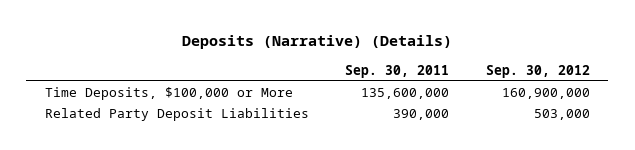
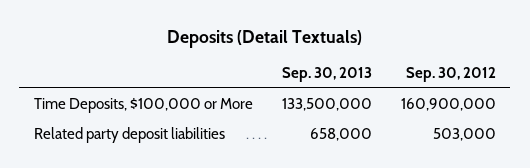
[182,35,453,50] Deposits (Narrative) (Details) -> [166,29,362,48] Deposits (Detail Textuals)
[345,64,450,78] Sep. 30, 2011 -> none
none -> [281,67,372,83] Sep. 30, 2013
[44,108,309,122] Related Party Deposit Liabilities -> [33,127,225,144] Related party deposit liabilities

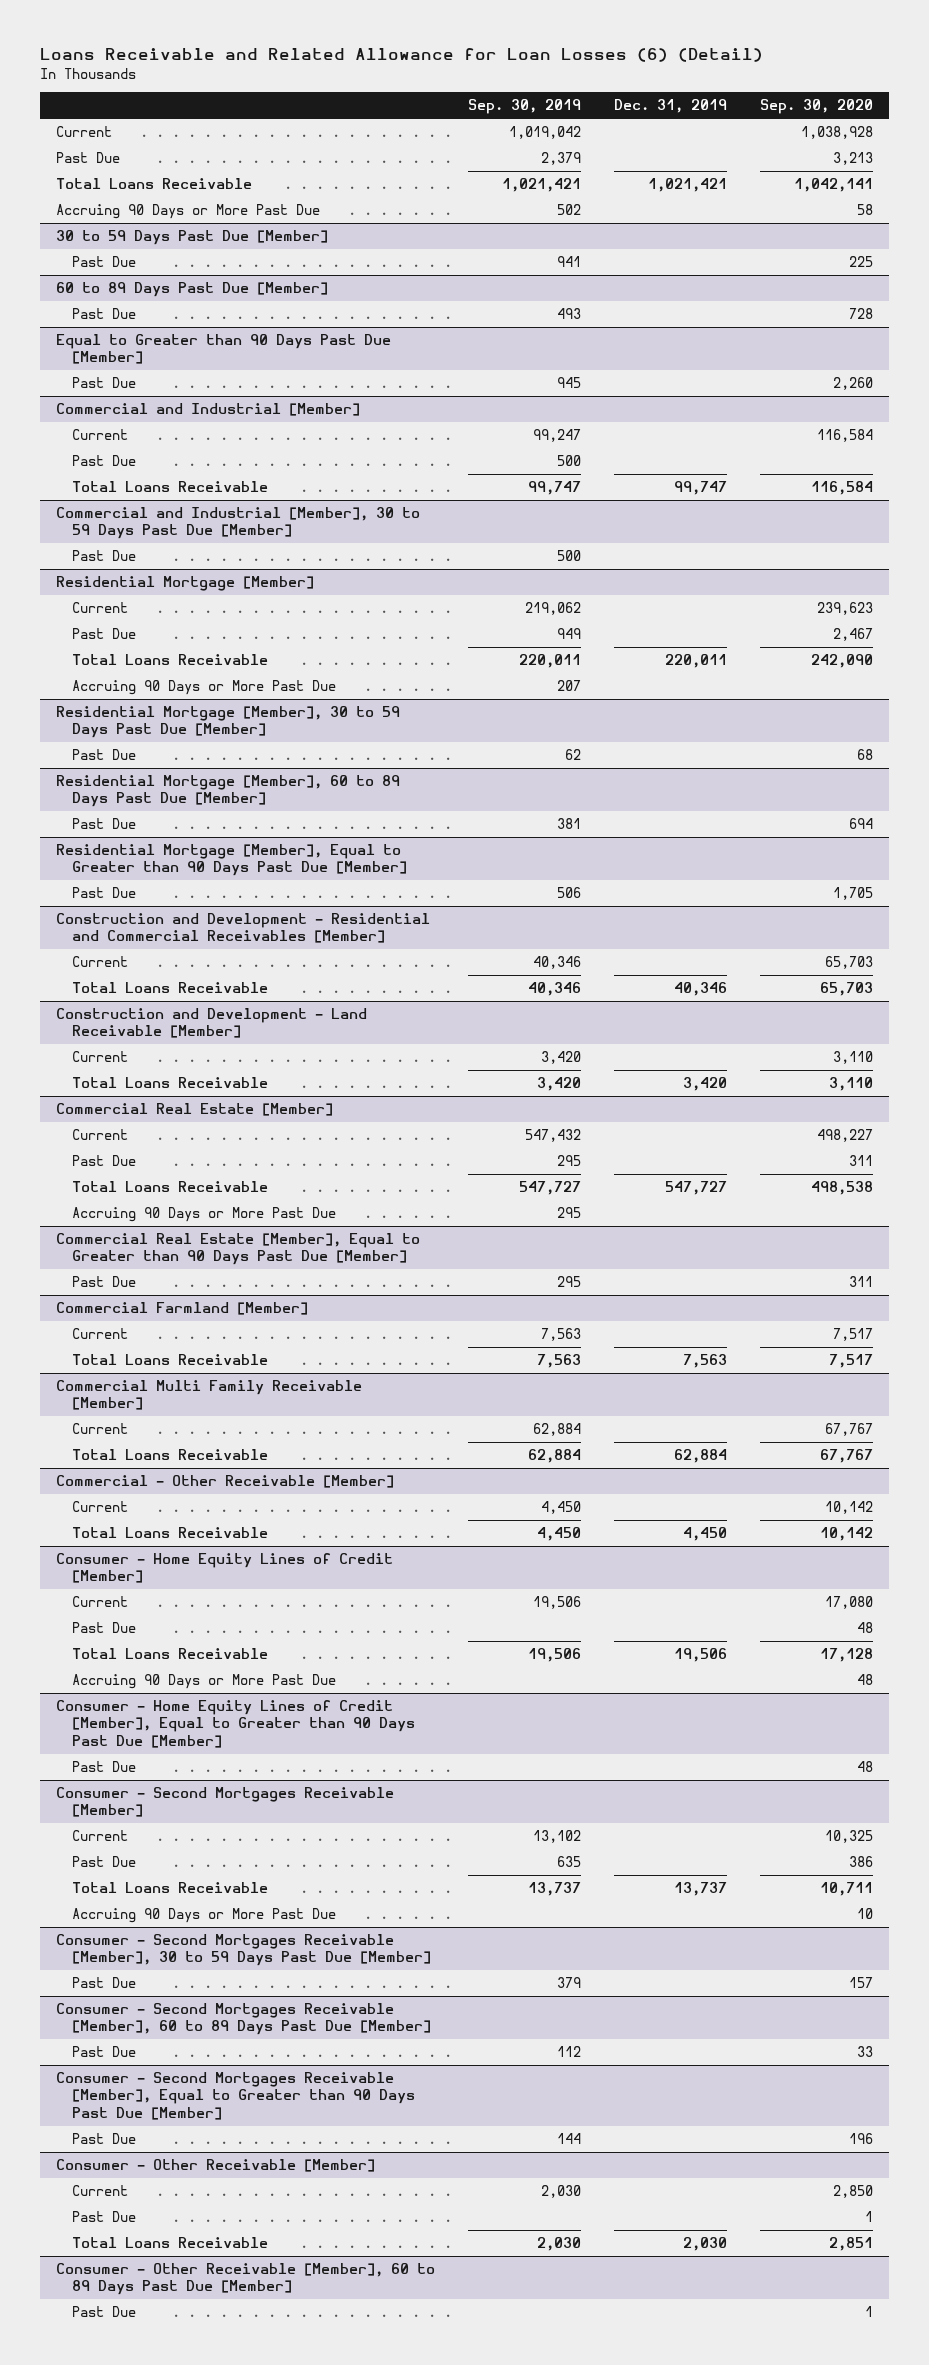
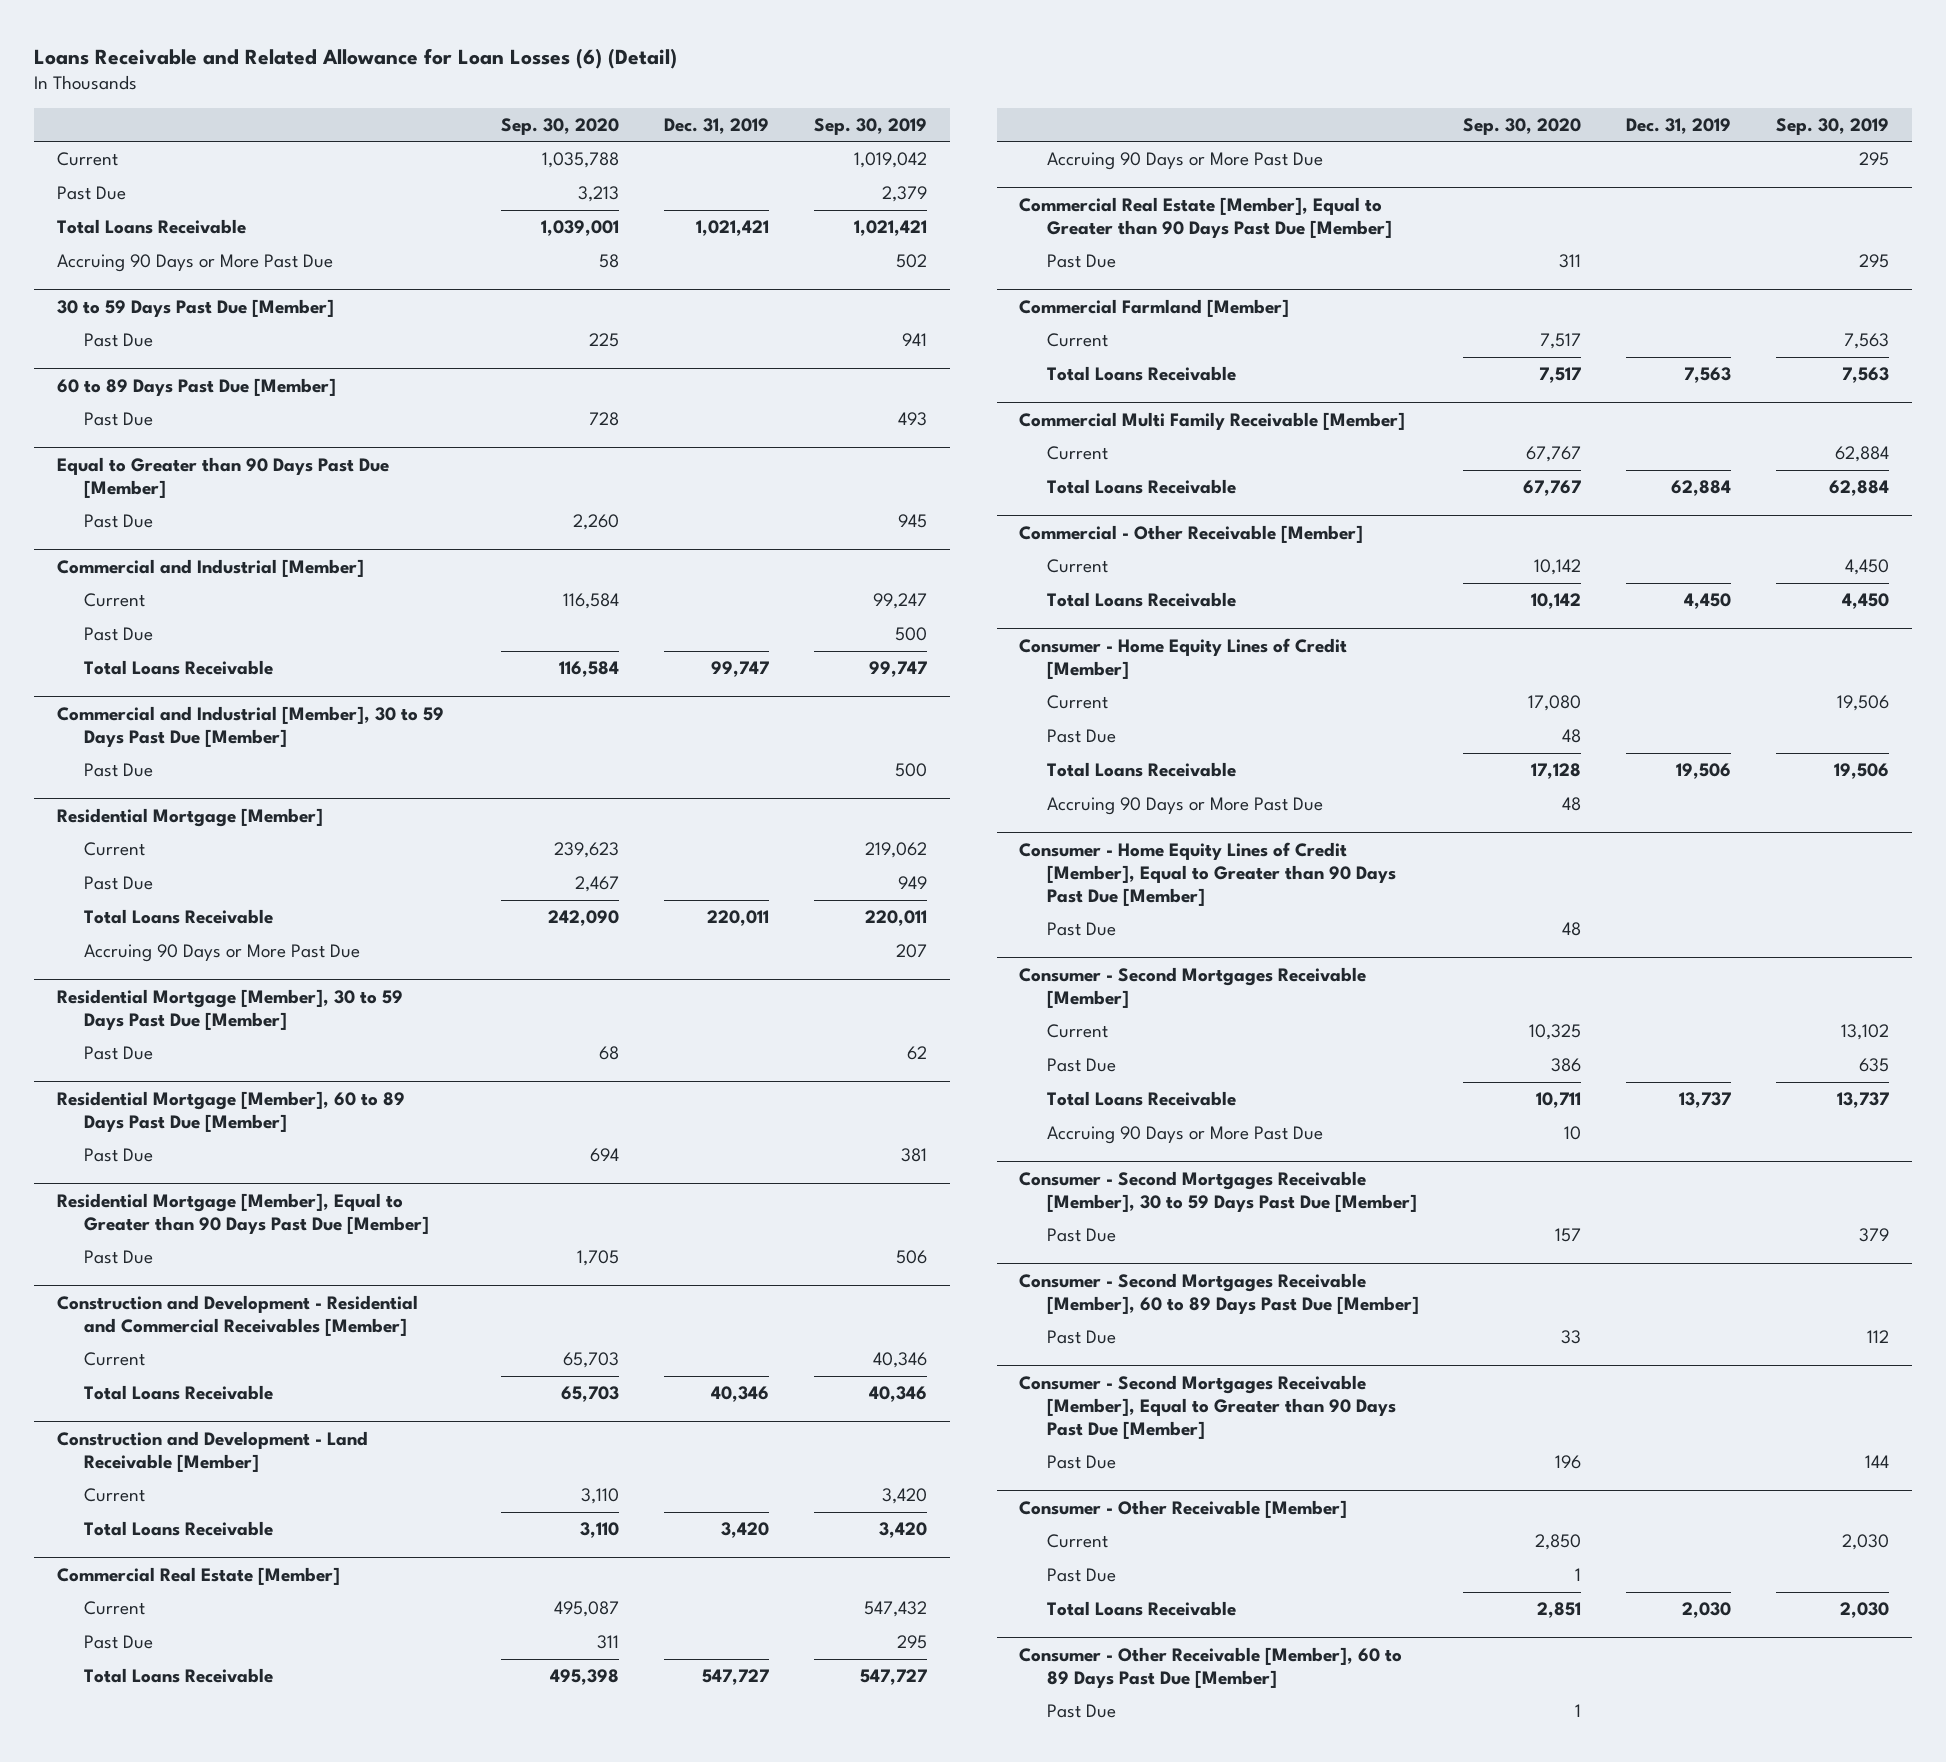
[800,126,873,140] 1,038,928 -> [542,151,620,168] 1,035,788
[793,178,873,193] 1,042,141 -> [541,219,620,236] 1,039,001
[816,1129,873,1143] 498,227 -> [554,1600,620,1617] 495,087
[810,1181,873,1196] 498,538 -> [550,1668,620,1685] 495,398

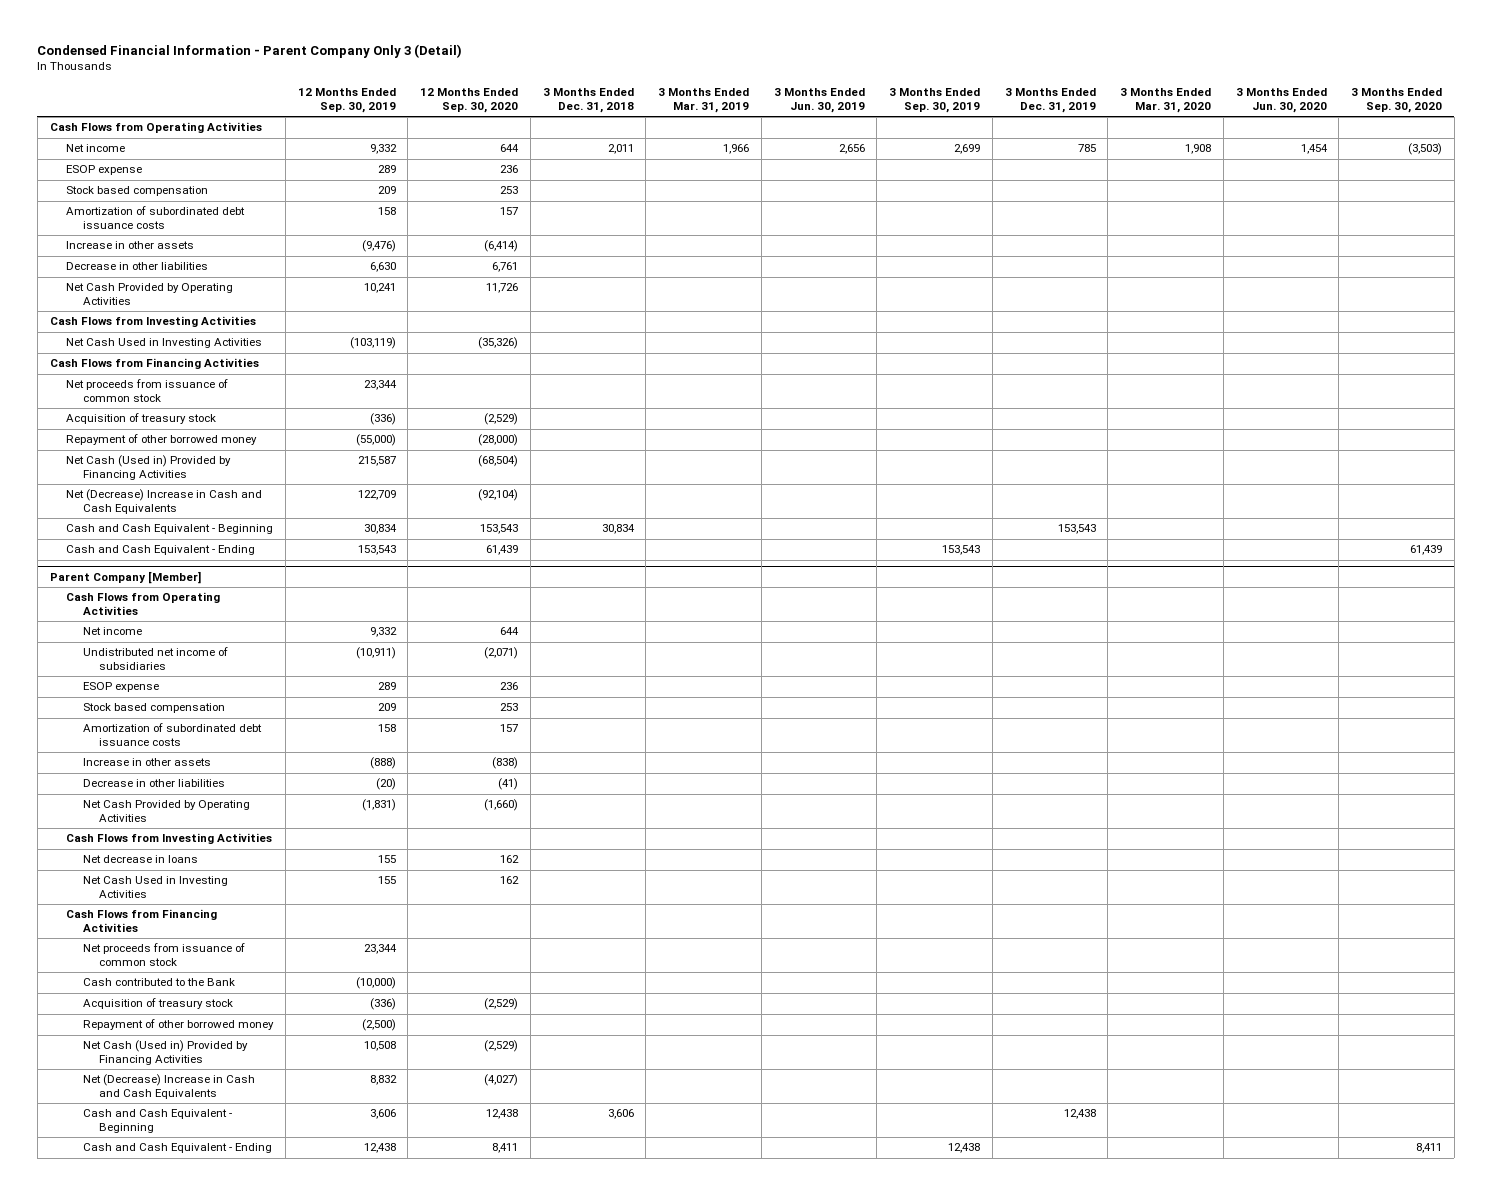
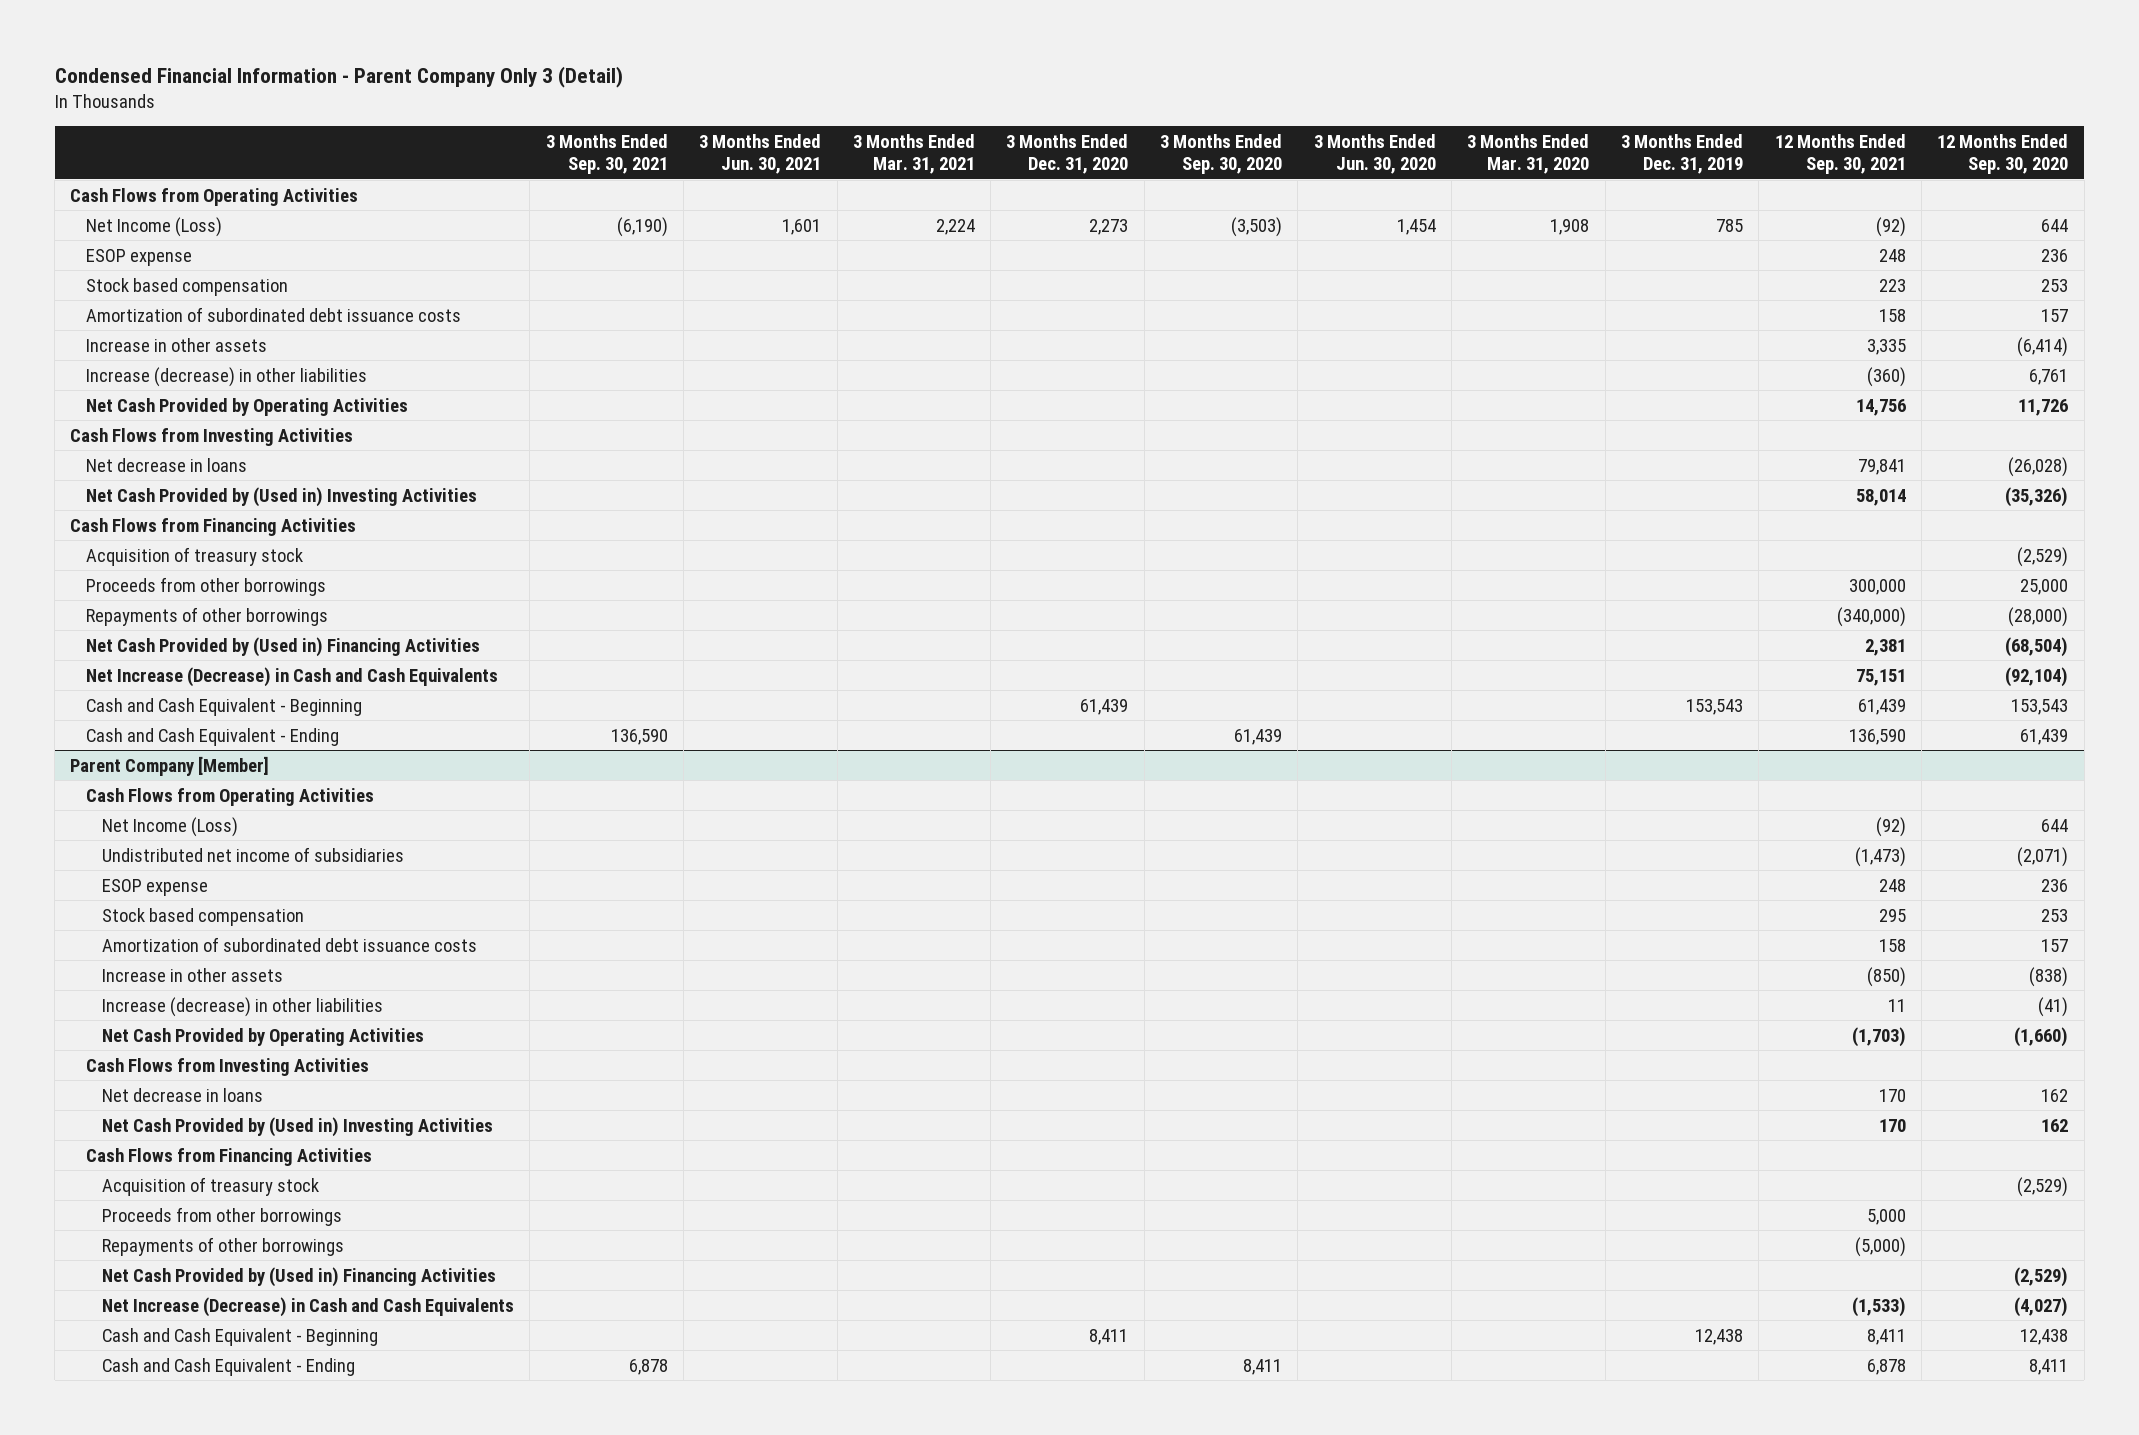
[297,88,396,113] 12 Months Ended Sep. 30, 2019 -> none
[542,88,634,113] 3 Months Ended Dec. 31, 2018 -> none
[658,88,750,113] 3 Months Ended Mar. 31, 2019 -> none
[773,88,865,113] 3 Months Ended Jun. 30, 2019 -> none
[889,88,981,113] 3 Months Ended Sep. 30, 2019 -> none
none -> [545,134,668,175] 3 Months Ended Sep. 30, 2021
none -> [699,134,822,175] 3 Months Ended Jun. 30, 2021
none -> [852,134,975,175] 3 Months Ended Mar. 31, 2021
none -> [1006,134,1129,175] 3 Months Ended Dec. 31, 2020
none -> [1774,134,1906,175] 12 Months Ended Sep. 30, 2021
[66,144,126,153] Net income -> [86,216,223,237] Net Income (Loss)
[66,262,209,271] Decrease in other liabilities -> [86,366,368,387] Increase (decrease) in other liabilities
none -> [86,457,248,472] Net decrease in loans
[66,338,263,349] Net Cash Used in Investing Activities -> [86,486,478,507] Net Cash Provided by (Used in) Investing Activities
[66,379,229,403] Net proceeds from issuance of common stock -> none
none -> [86,576,327,596] Proceeds from other borrowings
[66,434,258,446] Repayment of other borrowed money -> [86,606,329,626] Repayments of other borrowings
[66,455,232,481] Net Cash (Used in) Provided by Financing Activities -> [86,636,481,657] Net Cash Provided by (Used in) Financing Activities
[66,489,263,515] Net (Decrease) Increase in Cash and Cash Equivalents -> [86,666,499,687] Net Increase (Decrease) in Cash and Cash Equivalents
[82,627,142,636] Net income -> [101,816,238,837] Net Income (Loss)
[82,779,225,788] Decrease in other liabilities -> [101,996,383,1017] Increase (decrease) in other liabilities
[82,876,228,899] Net Cash Used in Investing Activities -> [101,1116,493,1137] Net Cash Provided by (Used in) Investing Activities
[82,943,245,967] Net proceeds from issuance of common stock -> none
[82,978,235,987] Cash contributed to the Bank -> none
none -> [101,1206,342,1226] Proceeds from other borrowings
[82,1019,274,1031] Repayment of other borrowed money -> [101,1236,344,1256] Repayments of other borrowings
[82,1040,248,1066] Net Cash (Used in) Provided by Financing Activities -> [101,1266,496,1287] Net Cash Provided by (Used in) Financing Activities
[82,1074,255,1100] Net (Decrease) Increase in Cash and Cash Equivalents -> [101,1296,514,1317] Net Increase (Decrease) in Cash and Cash Equivalents

